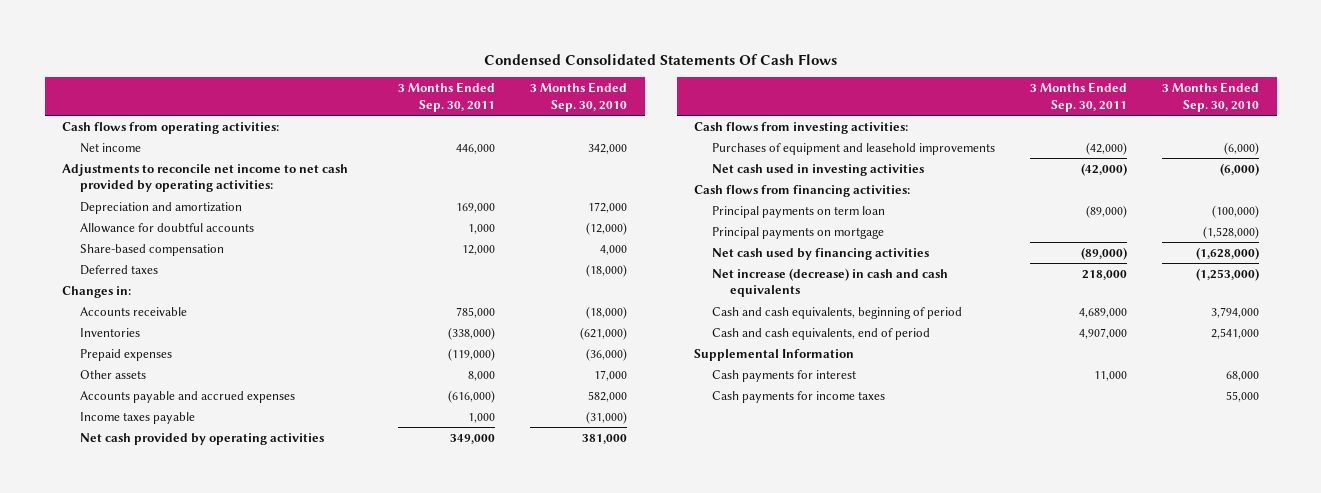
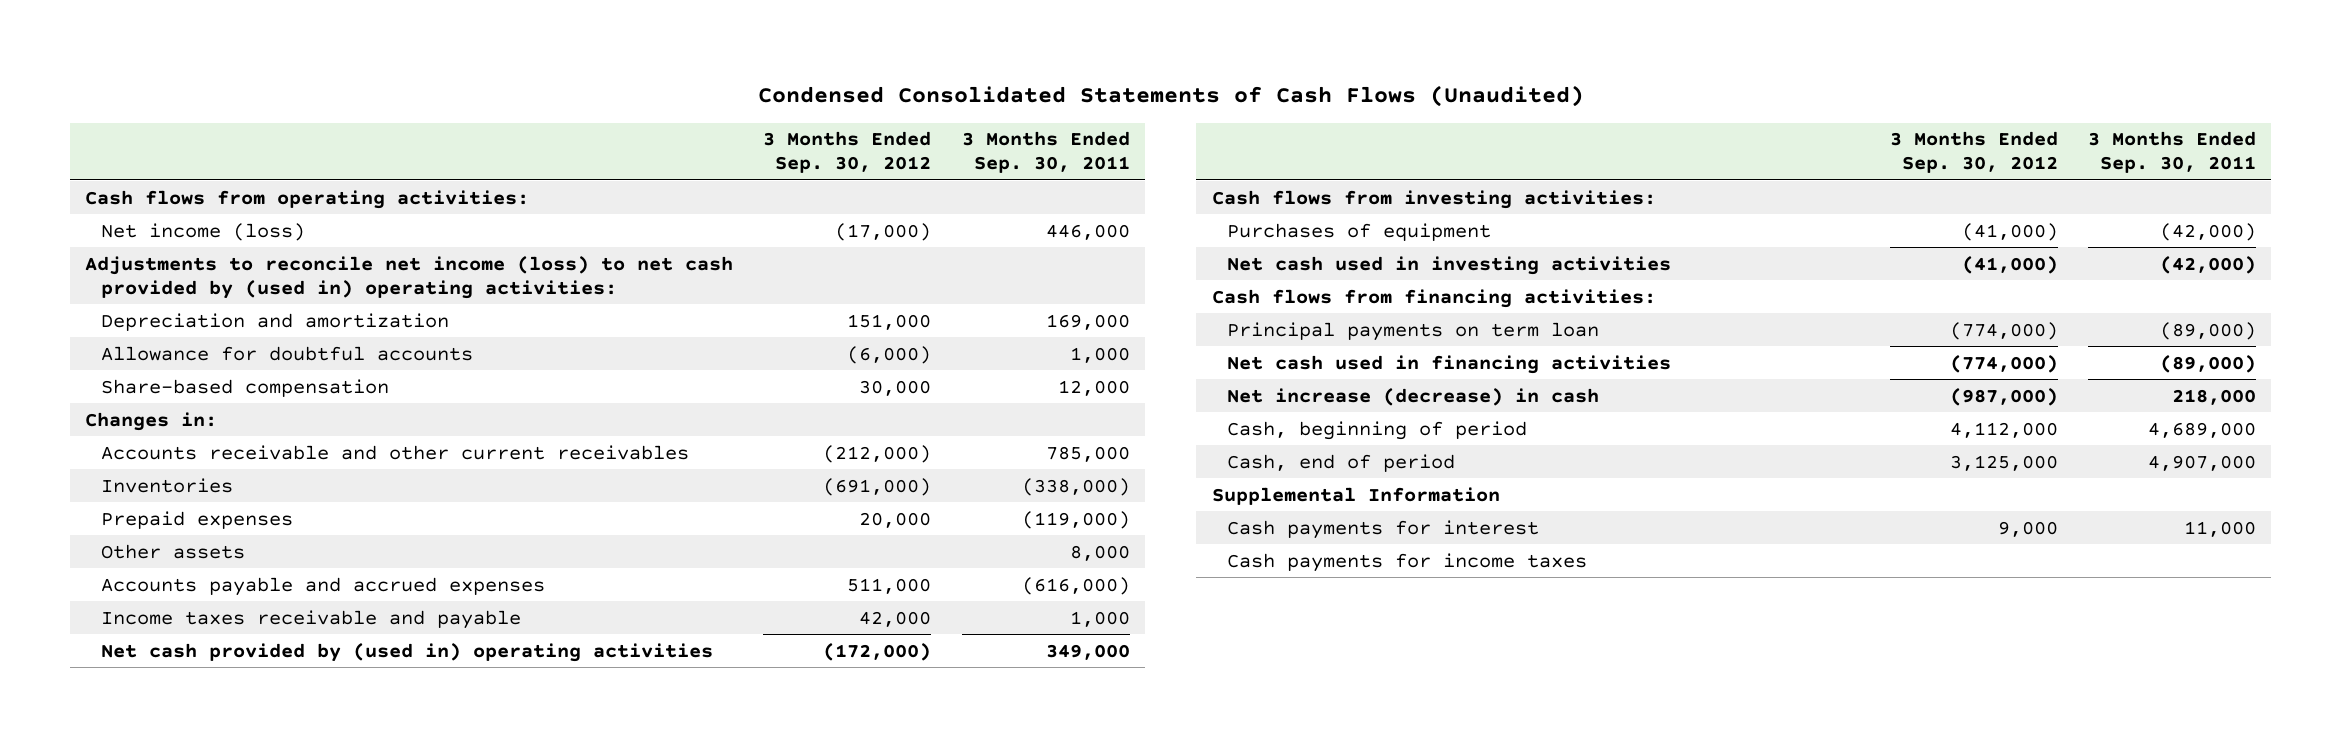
[483,53,837,65] Condensed Consolidated Statements Of Cash Flows -> [757,84,1584,107] Condensed Consolidated Statements of Cash Flows (Unaudited)
[530,82,628,112] 3 Months Ended Sep. 30, 2010 -> none
none -> [763,131,932,174] 3 Months Ended Sep. 30, 2012
[79,142,141,153] Net income -> [100,222,305,241] Net income (loss)
[62,163,349,193] Adjustments to reconcile net income to net cash provided by operating activities: -> [85,255,734,299] Adjustments to reconcile net income (loss) to net cash provided by (used in) operating activities:
[79,264,158,275] Deferred taxes -> none
[79,306,187,316] Accounts receivable -> [100,444,689,460] Accounts receivable and other current receivables
[79,411,195,424] Income taxes payable -> [100,609,521,629] Income taxes receivable and payable
[79,432,324,445] Net cash provided by operating activities -> [100,642,713,662] Net cash provided by (used in) operating activities
[712,142,996,155] Purchases of equipment and leasehold improvements -> [1227,222,1492,241] Purchases of equipment
[712,226,885,239] Principal payments on mortgage -> none
[712,247,930,260] Net cash used by financing activities -> [1227,354,1672,374] Net cash used in financing activities
[712,267,949,298] Net increase (decrease) in cash and cash equivalents -> [1227,387,1600,406] Net increase (decrease) in cash
[712,306,963,319] Cash and cash equivalents, beginning of period -> [1227,420,1528,440] Cash, beginning of period
[712,327,931,340] Cash and cash equivalents, end of period -> [1227,453,1456,472] Cash, end of period

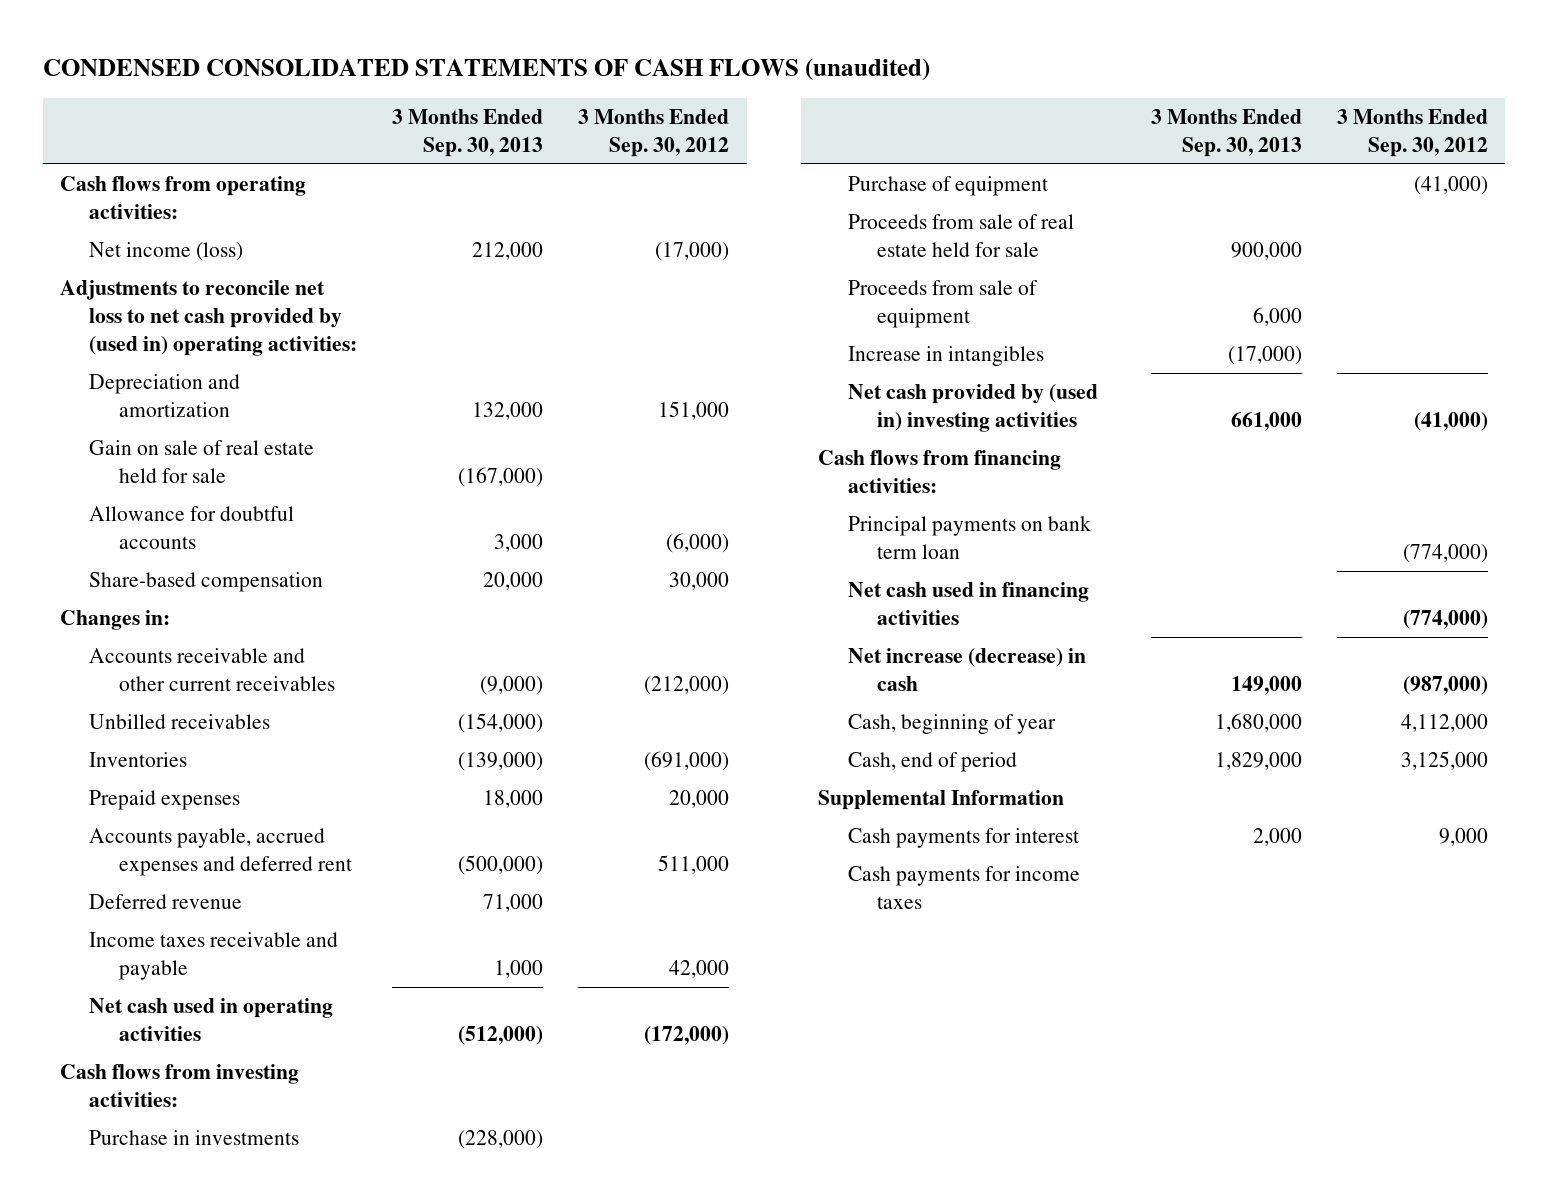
[757,84,1584,107] Condensed Consolidated Statements of Cash Flows (Unaudited) -> [42,58,930,82] CONDENSED CONSOLIDATED STATEMENTS OF CASH FLOWS (unaudited)
[961,131,1130,174] 3 Months Ended Sep. 30, 2011 -> none
none -> [392,109,544,157] 3 Months Ended Sep. 30, 2013
[85,255,734,299] Adjustments to reconcile net income (loss) to net cash provided by (used in) operating activities: -> [60,280,358,356] Adjustments to reconcile net loss to net cash provided by (used in) operating activities:
none -> [89,440,315,484] Gain on sale of real estate held for sale
none -> [89,714,271,730] Unbilled receivables
[100,543,245,559] Other assets -> none
[100,576,545,596] Accounts payable and accrued expenses -> [89,828,352,877] Accounts payable, accrued expenses and deferred rent
none -> [89,894,243,910] Deferred revenue
[100,642,713,662] Net cash provided by (used in) operating activities -> [89,998,334,1042] Net cash used in operating activities
none -> [89,1130,300,1146] Purchase in investments
[1227,222,1492,241] Purchases of equipment -> [847,176,1048,197] Purchase of equipment
none -> [847,214,1074,258] Proceeds from sale of real estate held for sale
none -> [847,280,1038,329] Proceeds from sale of equipment
none -> [847,346,1044,367] Increase in intangibles
[1227,255,1672,275] Net cash used in investing activities -> [847,384,1098,433] Net cash provided by (used in) investing activities
[1227,321,1600,341] Principal payments on term loan -> [847,516,1091,560] Principal payments on bank term loan
[1227,420,1528,440] Cash, beginning of period -> [847,714,1056,735] Cash, beginning of year

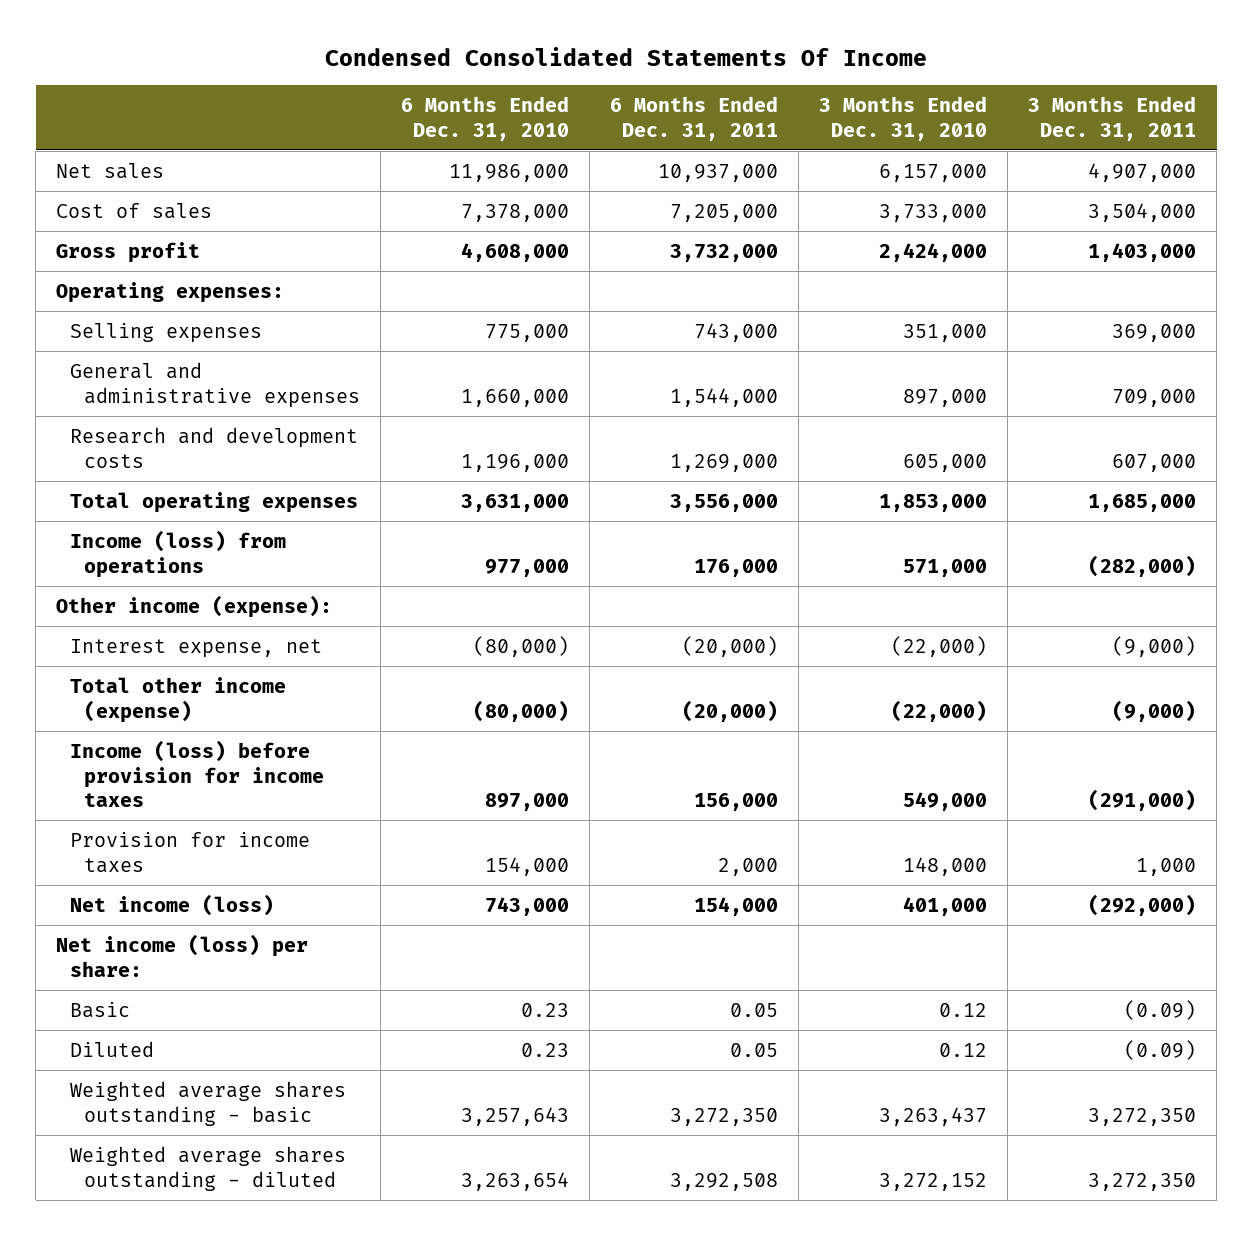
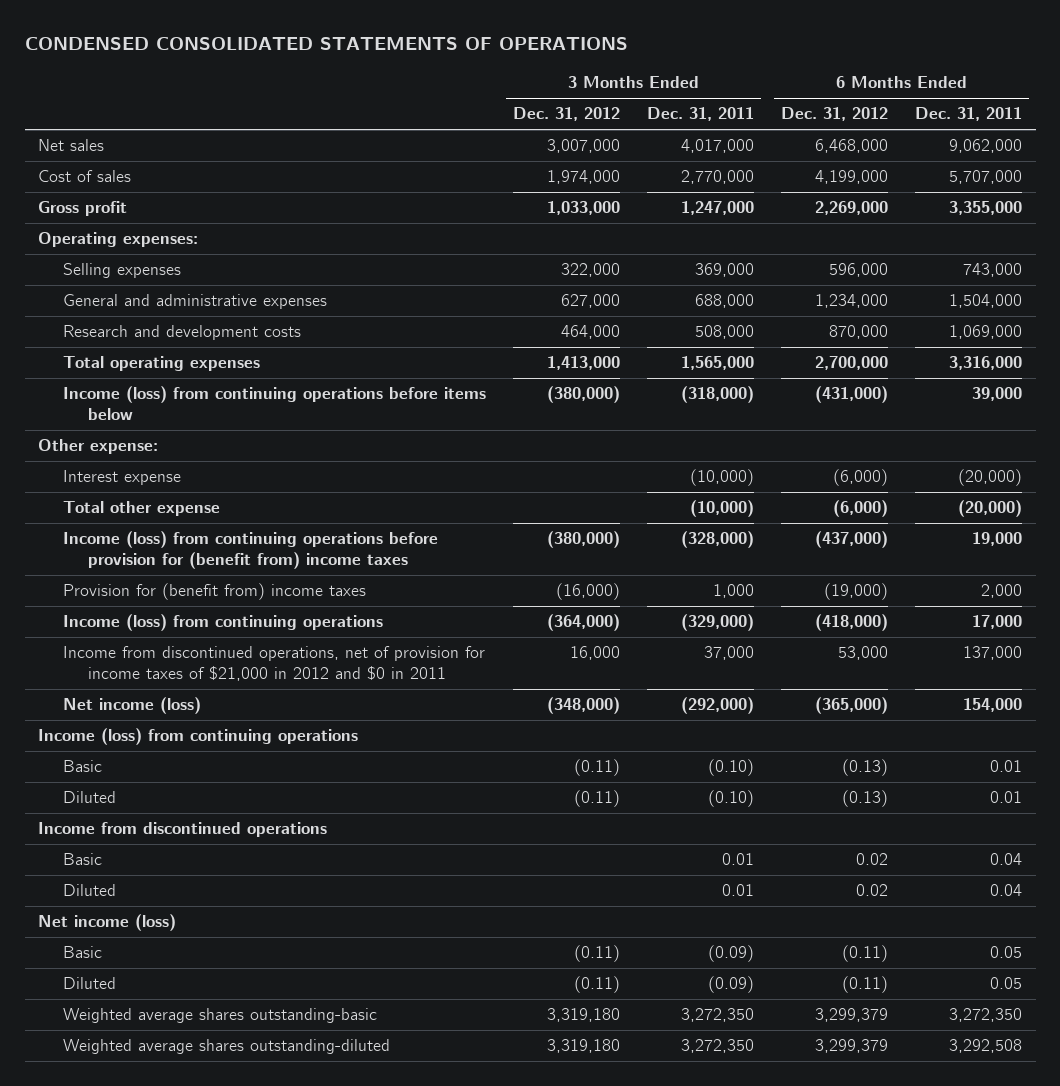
[325,46,928,66] Condensed Consolidated Statements Of Income -> [24,37,628,51] CONDENSED CONSOLIDATED STATEMENTS OF OPERATIONS
[401,96,570,141] 6 Months Ended Dec. 31, 2010 -> none
[819,96,988,141] 3 Months Ended Dec. 31, 2010 -> none
none -> [513,107,621,122] Dec. 31, 2012
none -> [781,107,889,122] Dec. 31, 2012
[658,163,779,182] 10,937,000 -> [949,139,1023,154] 9,062,000
[1088,162,1197,182] 4,907,000 -> [681,139,755,154] 4,017,000
[670,203,779,222] 7,205,000 -> [949,170,1023,185] 5,707,000
[1088,202,1197,222] 3,504,000 -> [681,170,755,185] 2,770,000
[670,243,779,262] 3,732,000 -> [949,201,1023,216] 3,355,000
[1088,242,1197,262] 1,403,000 -> [681,201,755,216] 1,247,000
[670,387,779,407] 1,544,000 -> [949,294,1023,309] 1,504,000
[1112,388,1197,407] 709,000 -> [695,294,755,309] 688,000
[670,453,779,472] 1,269,000 -> [949,325,1023,340] 1,069,000
[1112,453,1197,472] 607,000 -> [695,325,755,340] 508,000
[670,493,779,512] 3,556,000 -> [949,356,1023,371] 3,316,000
[1088,493,1197,512] 1,685,000 -> [681,356,755,371] 1,565,000
[70,529,287,578] Income (loss) from operations -> [63,386,487,420] Income (loss) from continuing operations before items below
[694,558,779,577] 176,000 -> [972,387,1023,402] 39,000
[1088,554,1197,577] (282,000) -> [681,386,755,404] (318,000)
[56,594,333,618] Other income (expense): -> [38,439,159,455] Other expense:
[70,638,323,658] Interest expense, net -> [63,470,182,486] Interest expense
[1112,635,1197,657] (9,000) -> [690,469,755,487] (10,000)
[70,676,287,723] Total other income (expense) -> [63,501,221,517] Total other expense
[1112,699,1197,722] (9,000) -> [690,500,755,518] (10,000)
[70,739,325,808] Income (loss) before provision for income taxes -> [63,531,439,569] Income (loss) from continuing operations before provision for (benefit from) income taxes
[694,793,779,812] 156,000 -> [972,532,1023,547] 19,000
[1088,789,1197,812] (291,000) -> [681,531,755,549] (328,000)
[70,831,311,873] Provision for income taxes -> [63,583,367,601] Provision for (benefit from) income taxes
none -> [63,614,384,632] Income (loss) from continuing operations
none -> [63,646,486,681] Income from discontinued operations, net of provision for income taxes of $21,000 in 2012 and $0 in 2011
none -> [38,728,359,746] Income (loss) from continuing operations
none -> [63,760,103,773] Basic
none -> [63,791,117,804] Diluted
none -> [38,822,328,838] Income from discontinued operations
none -> [63,853,103,866] Basic
none -> [63,884,117,897] Diluted
[56,933,309,977] Net income (loss) per share: -> [38,914,177,932] Net income (loss)
[70,1080,347,1126] Weighted average shares outstanding - basic -> [63,1008,378,1024] Weighted average shares outstanding-basic
[70,1145,347,1191] Weighted average shares outstanding - diluted -> [63,1039,391,1055] Weighted average shares outstanding-diluted

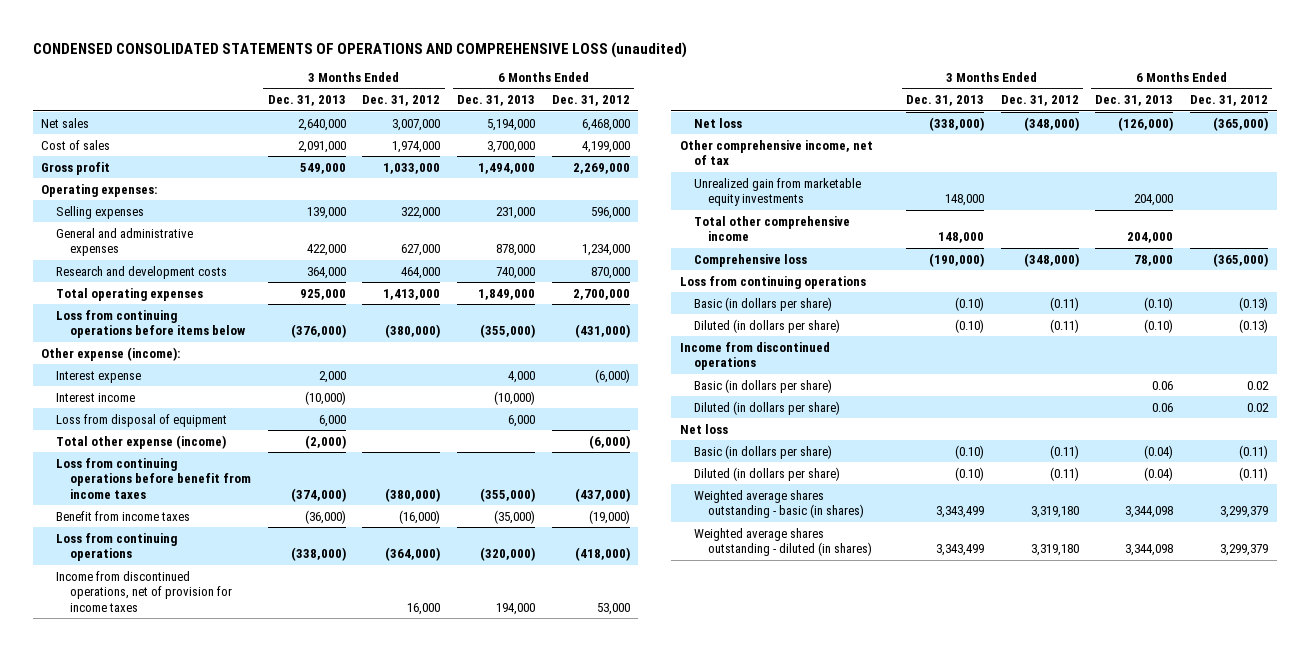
[24,37,628,51] CONDENSED CONSOLIDATED STATEMENTS OF OPERATIONS -> [33,41,688,58] CONDENSED CONSOLIDATED STATEMENTS OF OPERATIONS AND COMPREHENSIVE LOSS (unaudited)
[647,107,755,122] Dec. 31, 2011 -> none
[915,107,1023,122] Dec. 31, 2011 -> none
none -> [267,95,346,107] Dec. 31, 2013
none -> [457,95,536,107] Dec. 31, 2013
[63,386,487,420] Income (loss) from continuing operations before items below -> [55,309,245,339] Loss from continuing operations before items below
[38,439,159,455] Other expense: -> [41,346,181,361] Other expense (income):
none -> [55,392,135,402] Interest income
none -> [55,413,227,427] Loss from disposal of equipment
[63,501,221,517] Total other expense -> [55,434,226,449] Total other expense (income)
[63,531,439,569] Income (loss) from continuing operations before provision for (benefit from) income taxes -> [55,457,251,500] Loss from continuing operations before benefit from income taxes
[63,583,367,601] Provision for (benefit from) income taxes -> [55,510,190,521] Benefit from income taxes
[63,614,384,632] Income (loss) from continuing operations -> [55,532,177,562] Loss from continuing operations
[63,646,486,681] Income from discontinued operations, net of provision for income taxes of $21,000 in 2012 and $0 in 2011 -> [55,570,232,613] Income from discontinued operations, net of provision for income taxes
[63,697,202,715] Net income (loss) -> [693,117,742,128] Net loss
none -> [679,139,873,166] Other comprehensive income, net of tax
none -> [693,177,861,207] Unrealized gain from marketable equity investments
none -> [693,215,850,242] Total other comprehensive income
none -> [693,253,807,267] Comprehensive loss
[38,728,359,746] Income (loss) from continuing operations -> [679,275,866,289] Loss from continuing operations
[63,760,103,773] Basic -> [693,296,832,311] Basic (in dollars per share)
[63,791,117,804] Diluted -> [693,318,840,333] Diluted (in dollars per share)
[63,853,103,866] Basic -> [693,378,832,393] Basic (in dollars per share)
[63,884,117,897] Diluted -> [693,400,840,415] Diluted (in dollars per share)
[38,914,177,932] Net income (loss) -> [679,423,728,434] Net loss
[63,946,103,959] Basic -> [693,444,832,459] Basic (in dollars per share)
[63,977,117,990] Diluted -> [693,466,840,481] Diluted (in dollars per share)
[63,1008,378,1024] Weighted average shares outstanding-basic -> [693,489,865,519] Weighted average shares outstanding - basic (in shares)
[63,1039,391,1055] Weighted average shares outstanding-diluted -> [693,527,873,557] Weighted average shares outstanding - diluted (in shares)

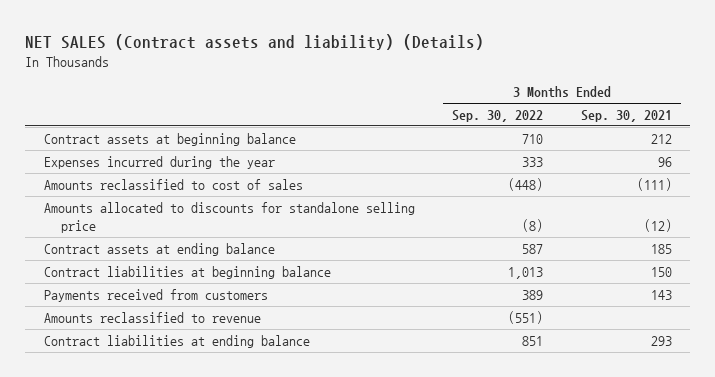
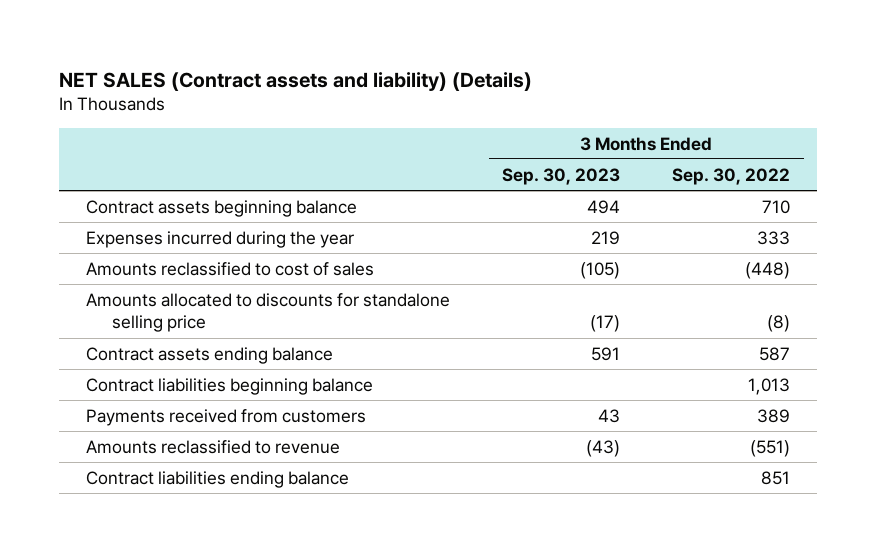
[580,110,672,123] Sep. 30, 2021 -> none
none -> [502,167,621,185] Sep. 30, 2023
[43,132,296,146] Contract assets at beginning balance -> [85,199,357,217] Contract assets beginning balance
[43,242,275,256] Contract assets at ending balance -> [85,346,333,364] Contract assets ending balance
[43,265,331,279] Contract liabilities at beginning balance -> [85,377,373,395] Contract liabilities beginning balance
[43,334,310,348] Contract liabilities at ending balance -> [85,470,349,488] Contract liabilities ending balance

